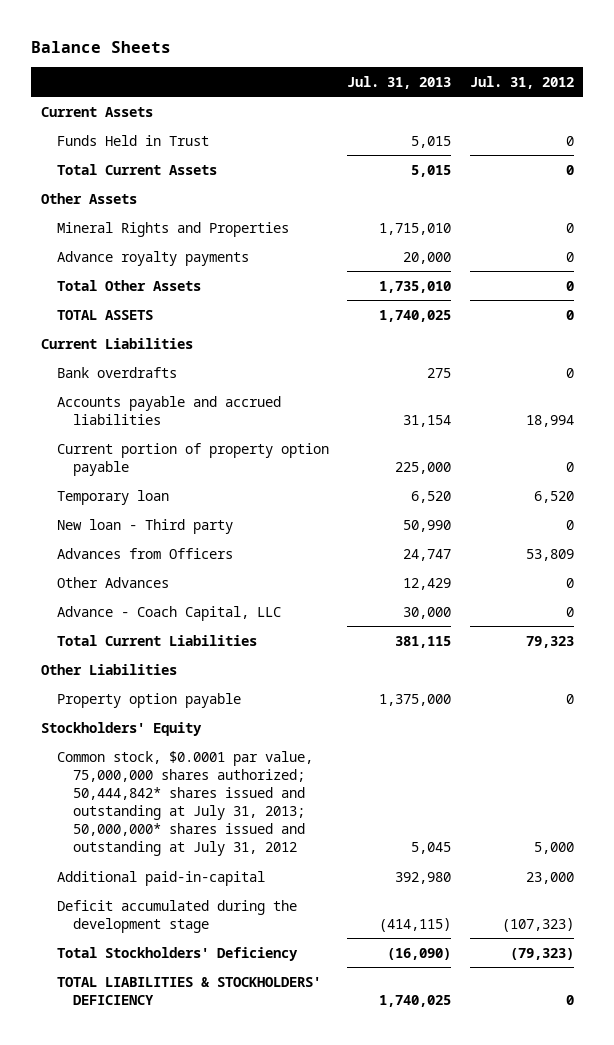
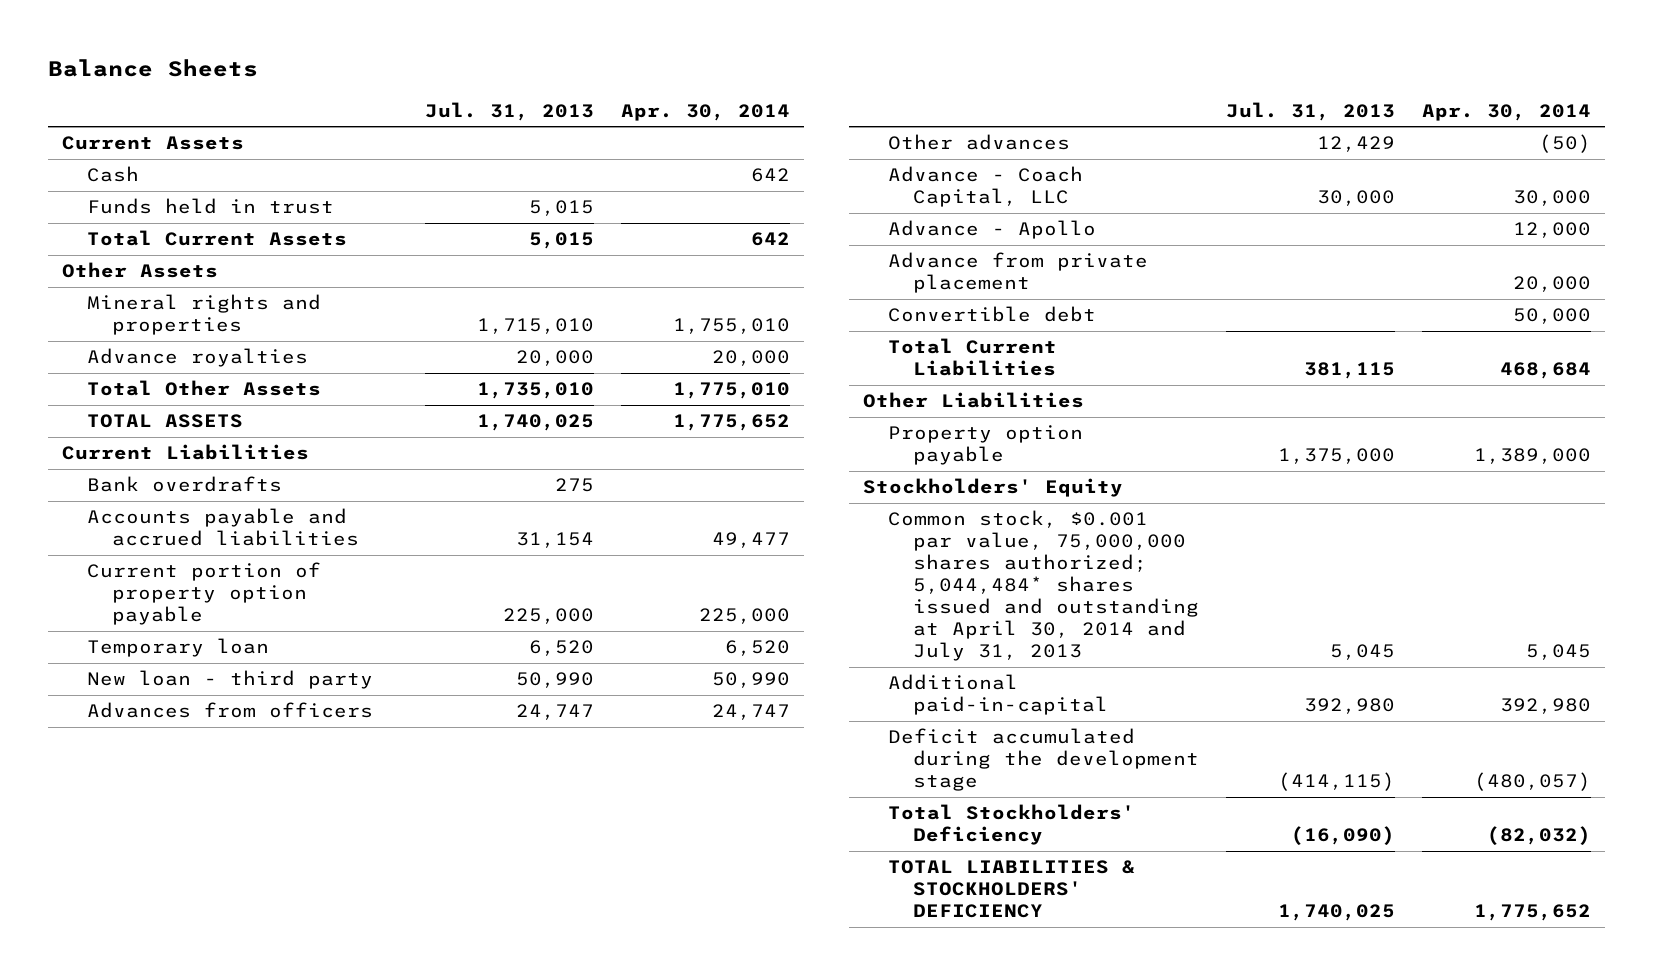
[469,75,574,89] Jul. 31, 2012 -> none
none -> [621,103,791,121] Apr. 30, 2014
none -> [86,166,139,183] Cash
[56,134,209,146] Funds Held in Trust -> [86,198,334,215] Funds held in trust
[56,221,289,237] Mineral Rights and Properties -> [86,294,321,336] Mineral rights and properties
[56,250,249,266] Advance royalty payments -> [86,348,308,368] Advance royalties
[56,518,233,534] New loan - Third party -> [86,670,373,690] New loan - third party
[56,547,233,559] Advances from Officers -> [86,702,373,719] Advances from officers
[56,576,169,588] Other Advances -> [887,134,1070,151] Other advances
none -> [887,220,1096,240] Advance - Apollo
none -> [887,252,1148,294] Advance from private placement
none -> [887,306,1096,323] Convertible debt
[56,750,313,857] Common stock, $0.0001 par value, 75,000,000 shares authorized; 50,444,842* shares issued and outstanding at July 31, 2013; 50,000,000* shares issued and outstanding at July 31, 2012 -> [887,510,1199,662] Common stock, $0.001 par value, 75,000,000 shares authorized; 5,044,484* shares issued and outstanding at April 30, 2014 and July 31, 2013

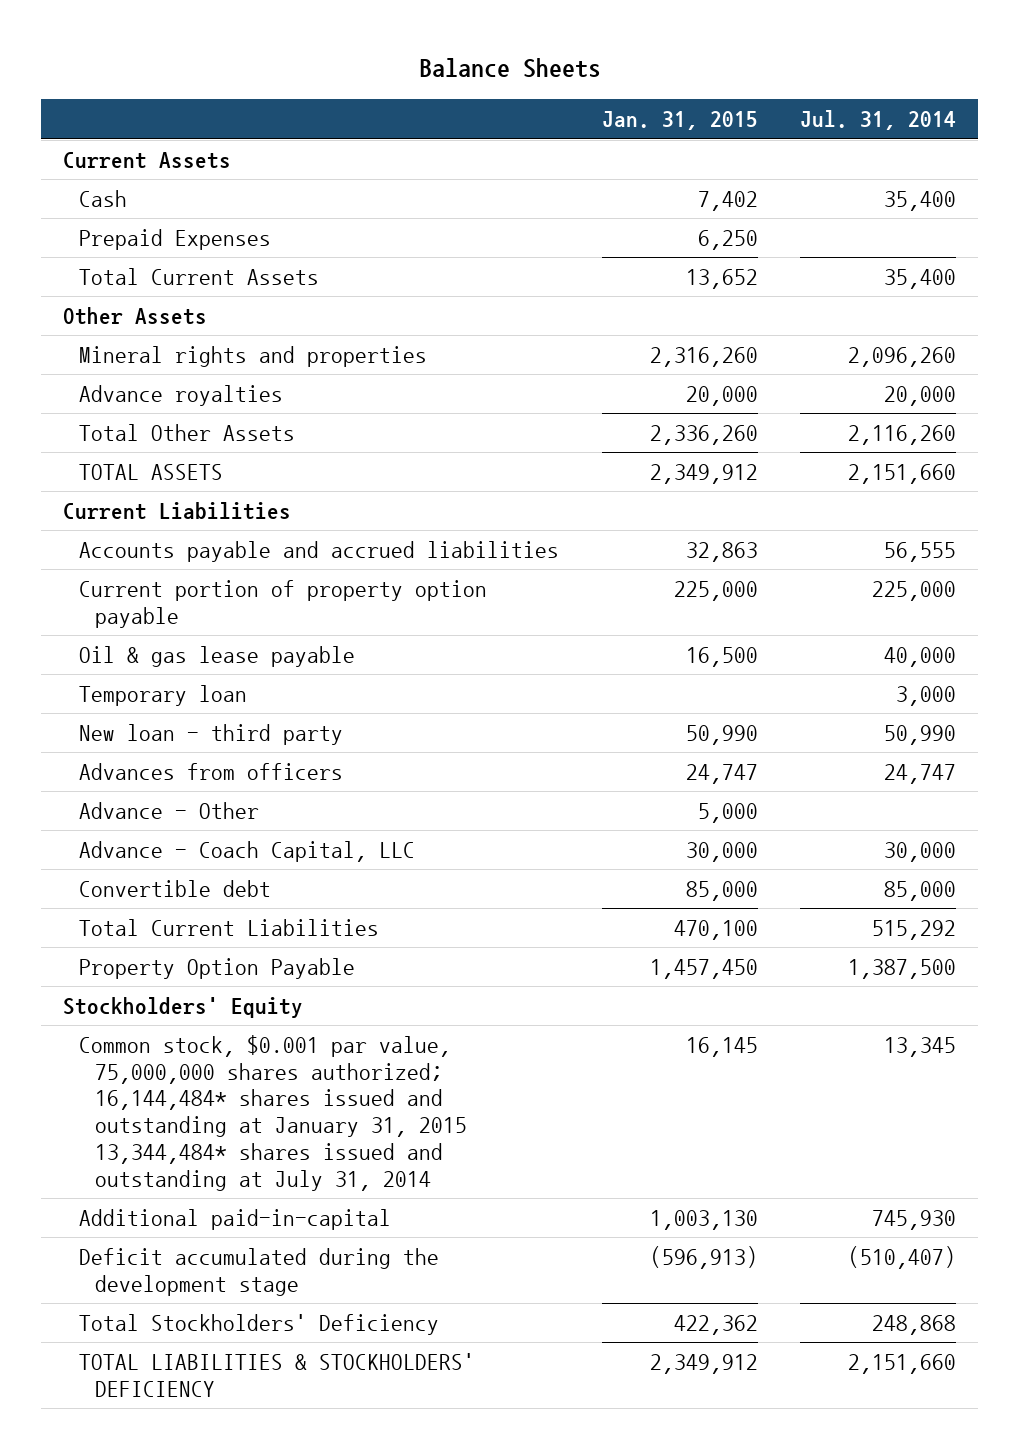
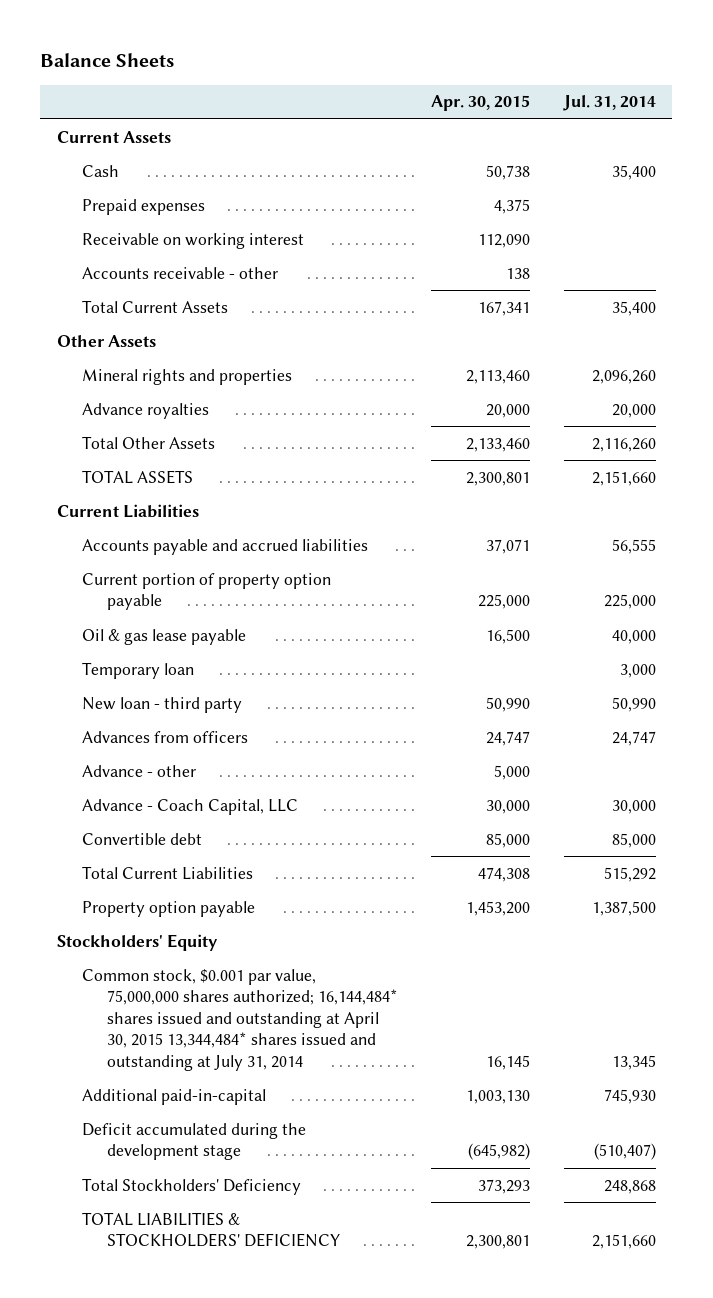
[601,111,758,131] Jan. 31, 2015 -> none
none -> [431,95,531,112] Apr. 30, 2015
[79,228,272,250] Prepaid Expenses -> [82,198,206,215] Prepaid expenses
none -> [82,232,305,249] Receivable on working interest
none -> [82,266,279,279] Accounts receivable - other
[79,801,260,819] Advance - Other -> [82,764,197,777] Advance - other
[79,957,356,979] Property Option Payable -> [82,900,256,917] Property option payable
[79,1034,468,1191] Common stock, $0.001 par value, 75,000,000 shares authorized; 16,144,484* shares issued and outstanding at January 31, 2015 13,344,484* shares issued and outstanding at July 31, 2014 -> [82,968,399,1071] Common stock, $0.001 par value, 75,000,000 shares authorized; 16,144,484* shares issued and outstanding at April 30, 2015 13,344,484* shares issued and outstanding at July 31, 2014

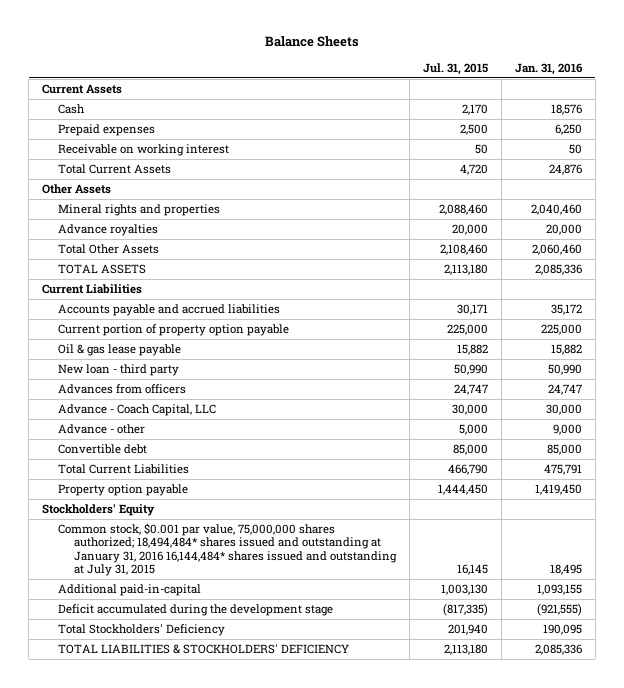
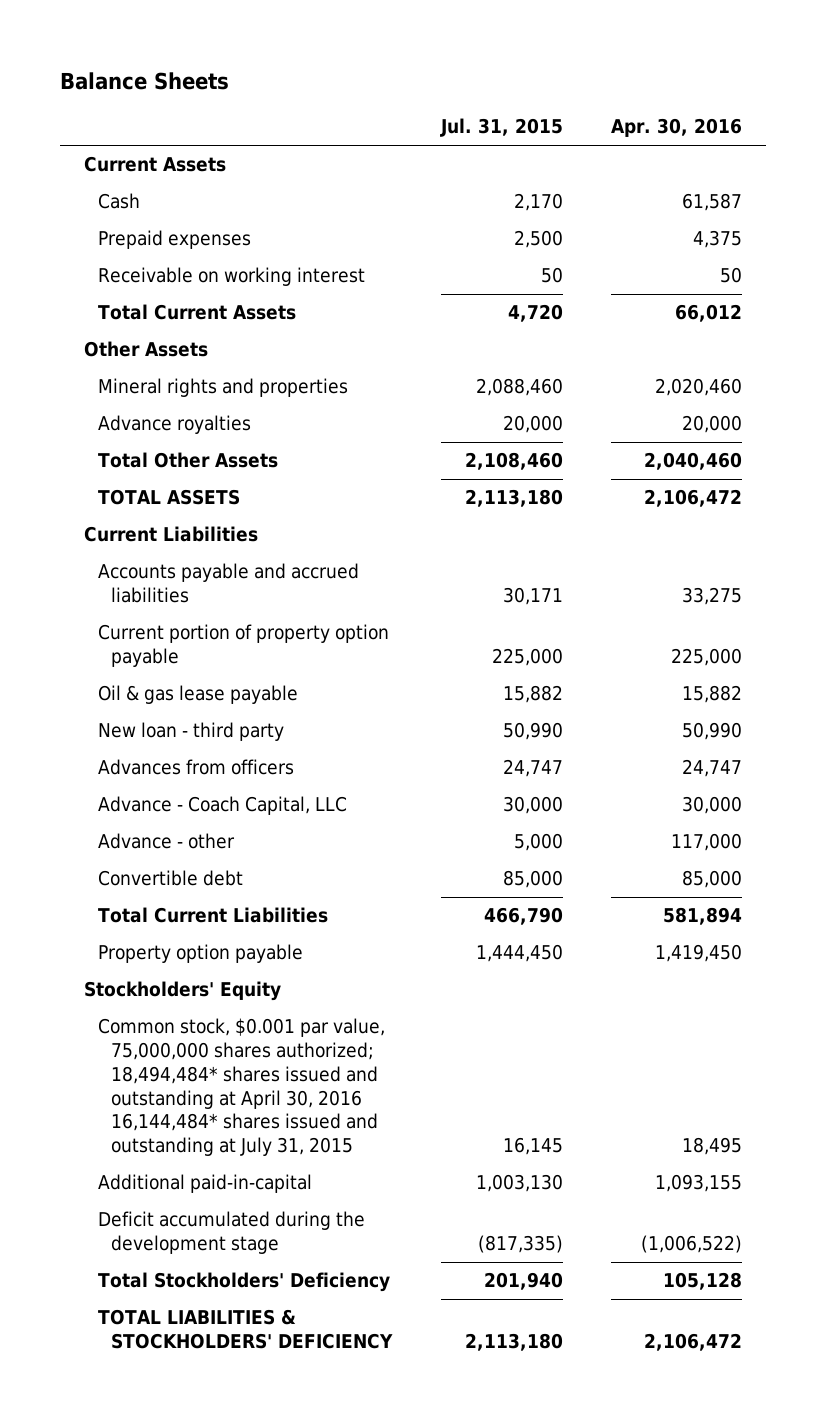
[514,62,583,75] Jan. 31, 2016 -> none
none -> [611,118,743,138] Apr. 30, 2016
[58,523,398,577] Common stock, $0.001 par value, 75,000,000 shares authorized; 18,494,484* shares issued and outstanding at January 31, 2016 16,144,484* shares issued and outstanding at July 31, 2015 -> [97,1018,385,1156] Common stock, $0.001 par value, 75,000,000 shares authorized; 18,494,484* shares issued and outstanding at April 30, 2016 16,144,484* shares issued and outstanding at July 31, 2015

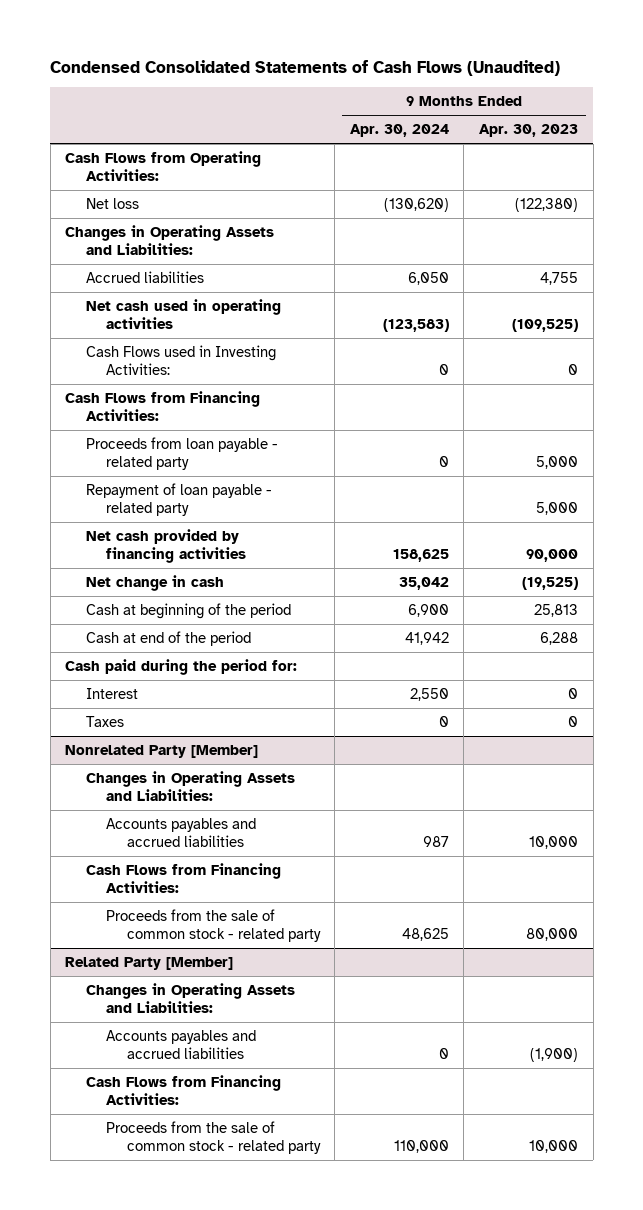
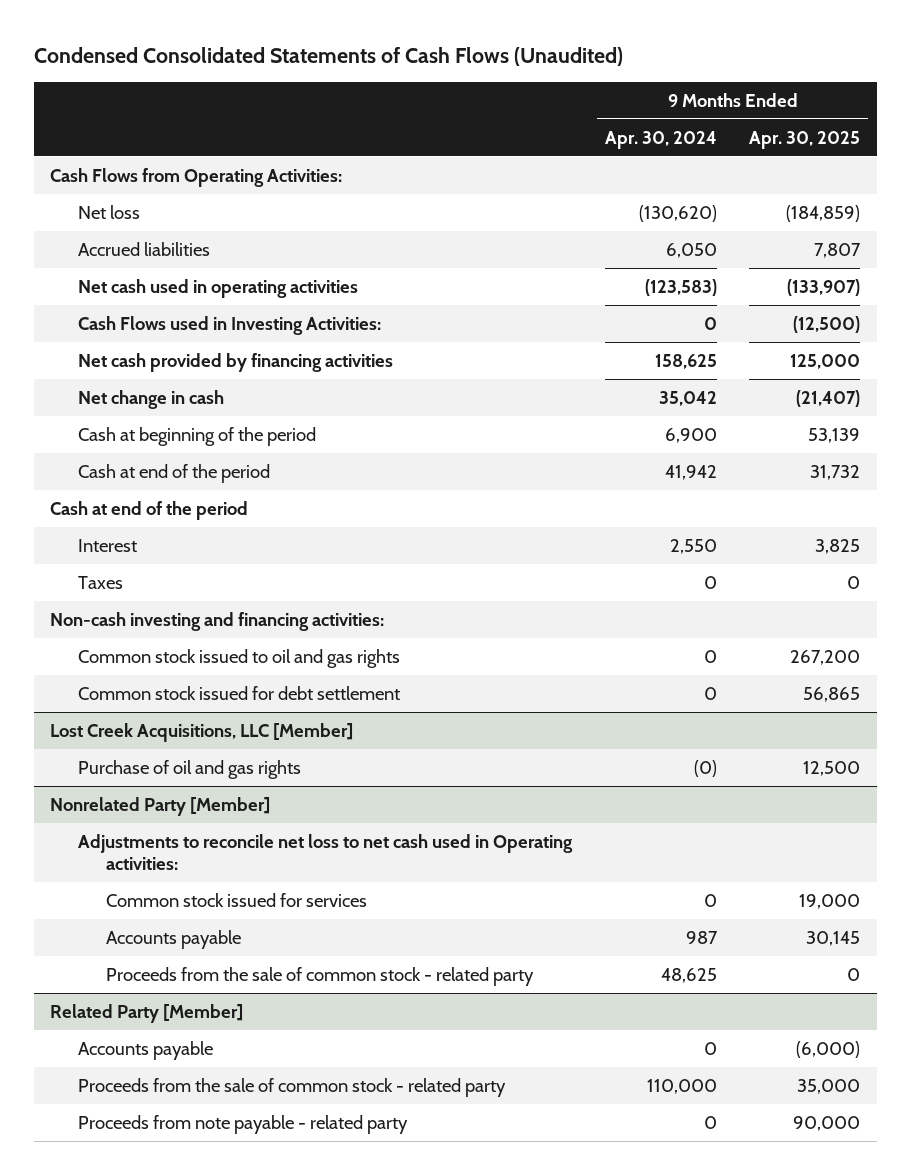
[479,123,579,137] Apr. 30, 2023 -> none
none -> [749,130,861,149] Apr. 30, 2025
[65,224,275,256] Changes in Operating Assets and Liabilities: -> none
[65,390,261,422] Cash Flows from Financing Activities: -> none
[85,436,278,471] Proceeds from loan payable - related party -> none
[85,482,272,517] Repayment of loan payable - related party -> none
[65,658,298,675] Cash paid during the period for: -> [50,501,249,521] Cash at end of the period
none -> [50,612,385,632] Non-cash investing and financing activities:
none -> [78,649,401,669] Common stock issued to oil and gas rights
none -> [78,686,401,701] Common stock issued for debt settlement
none -> [50,723,354,743] Lost Creek Acquisitions, LLC [Member]
none -> [78,760,302,780] Purchase of oil and gas rights
[85,770,295,802] Changes in Operating Assets and Liabilities: -> none
[85,862,281,894] Cash Flows from Financing Activities: -> none
none -> [78,834,574,871] Adjustments to reconcile net loss to net cash used in Operating activities:
none -> [106,893,368,908] Common stock issued for services
[106,817,257,848] Accounts payables and accrued liabilities -> [106,930,242,950] Accounts payable
[85,982,295,1014] Changes in Operating Assets and Liabilities: -> none
[106,1029,257,1060] Accounts payables and accrued liabilities -> none
[85,1074,281,1106] Cash Flows from Financing Activities: -> none
none -> [78,1041,214,1061] Accounts payable
none -> [78,1115,409,1135] Proceeds from note payable - related party

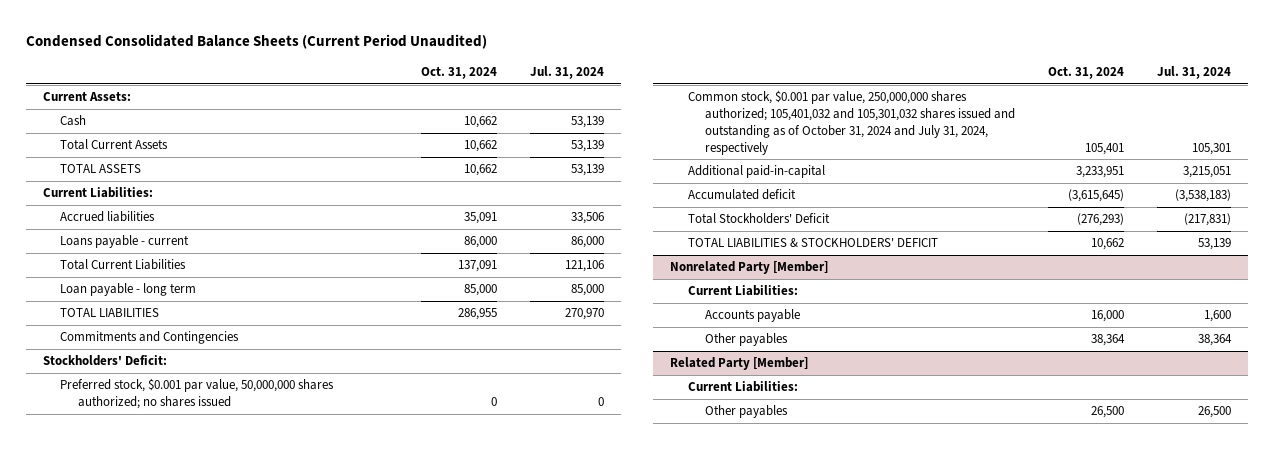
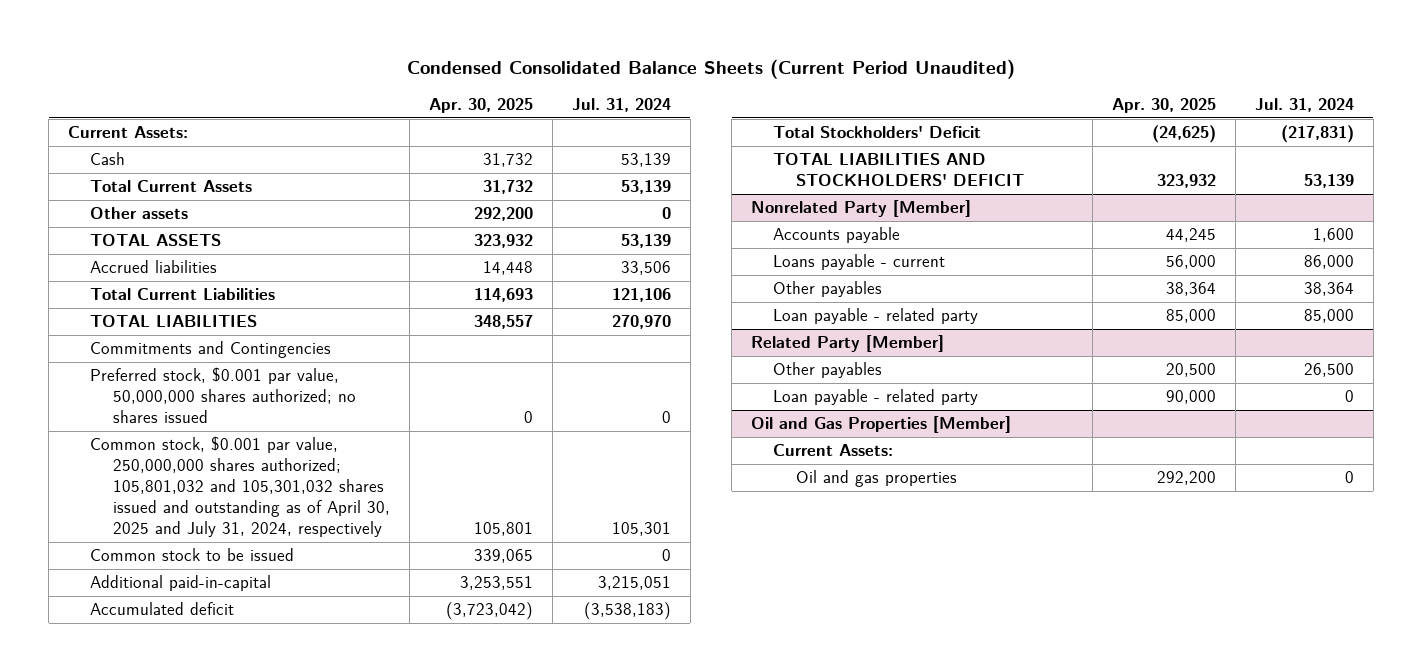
[421,66,498,79] Oct. 31, 2024 -> none
none -> [428,98,533,114] Apr. 30, 2025
none -> [90,207,189,220] Other assets
[42,187,153,199] Current Liabilities: -> none
[60,235,190,249] Loans payable - current -> none
[60,283,197,297] Loan payable - long term -> none
[42,355,167,367] Stockholders' Deficit: -> none
[687,90,1016,155] Common stock, $0.001 par value, 250,000,000 shares authorized; 105,401,032 and 105,301,032 shares issued and outstanding as of October 31, 2024 and July 31, 2024, respectively -> [90,436,390,538] Common stock, $0.001 par value, 250,000,000 shares authorized; 105,801,032 and 105,301,032 shares issued and outstanding as of April 30, 2025 and July 31, 2024, respectively
none -> [90,548,295,562] Common stock to be issued
[687,238,938,248] TOTAL LIABILITIES & STOCKHOLDERS' DEFICIT -> [773,153,1024,187] TOTAL LIABILITIES AND STOCKHOLDERS' DEFICIT
[687,285,798,297] Current Liabilities: -> none
none -> [773,254,946,271] Loans payable - current
none -> [773,308,979,325] Loan payable - related party
[687,381,798,393] Current Liabilities: -> none
none -> [773,389,979,406] Loan payable - related party
none -> [751,416,1012,434] Oil and Gas Properties [Member]
none -> [773,444,894,457] Current Assets:
none -> [795,470,957,488] Oil and gas properties

